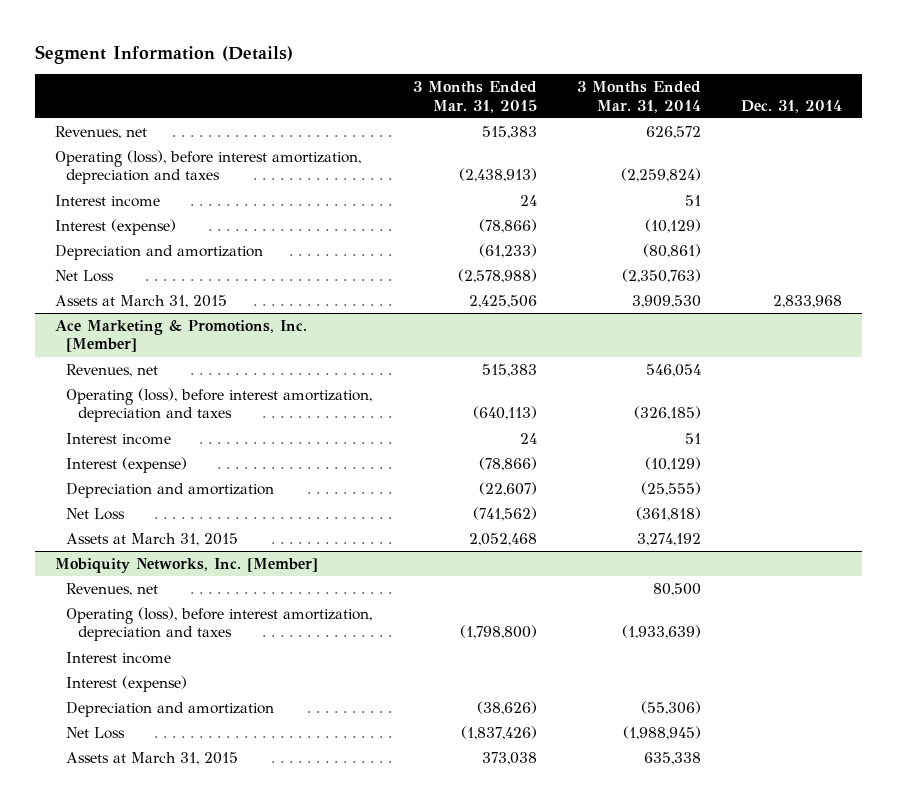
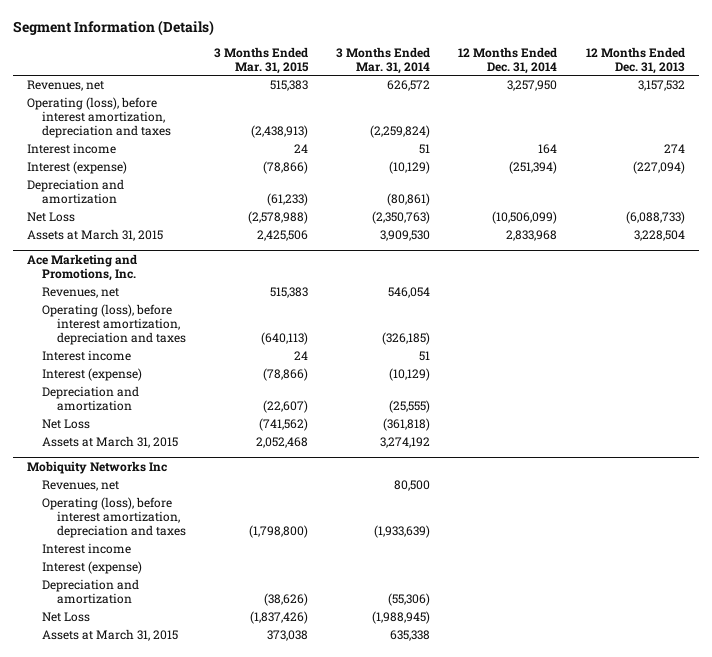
[741,99,843,113] Dec. 31, 2014 -> none
none -> [458,46,558,74] 12 Months Ended Dec. 31, 2014
none -> [585,46,685,74] 12 Months Ended Dec. 31, 2013
[54,319,307,353] Ace Marketing & Promotions, Inc. [Member] -> [27,254,138,281] Ace Marketing and Promotions, Inc.
[54,557,318,573] Mobiquity Networks, Inc. [Member] -> [27,461,168,475] Mobiquity Networks Inc

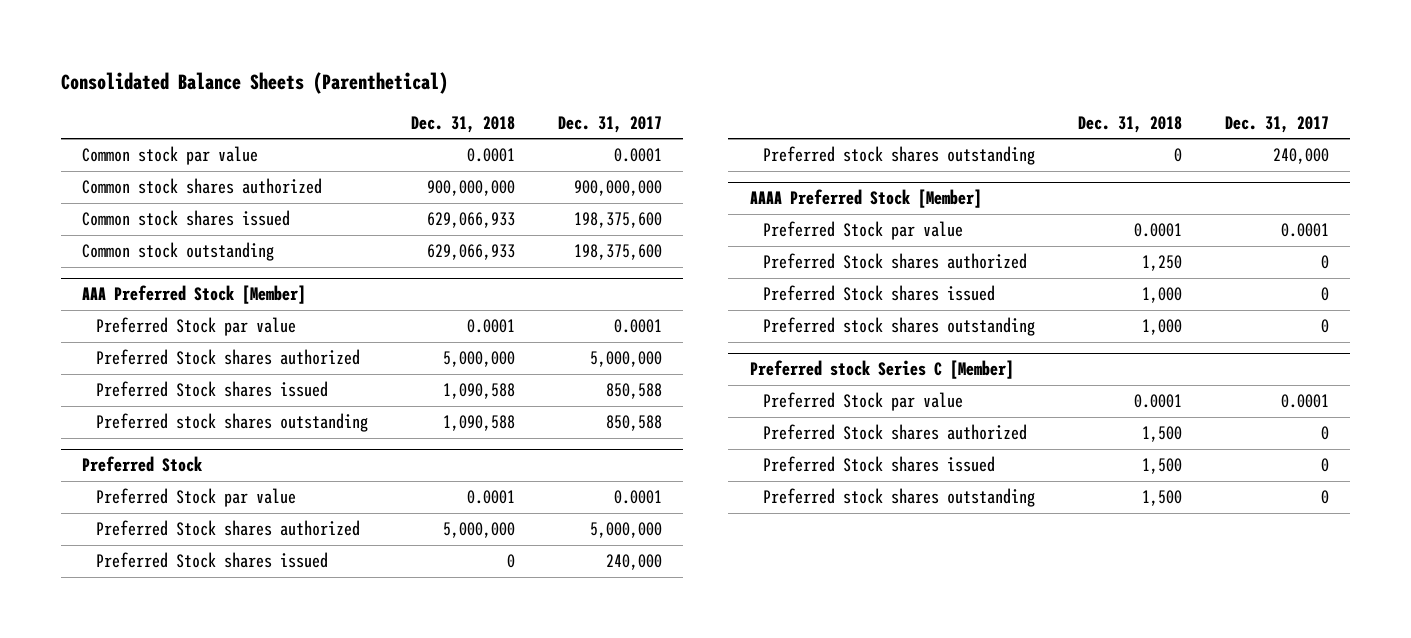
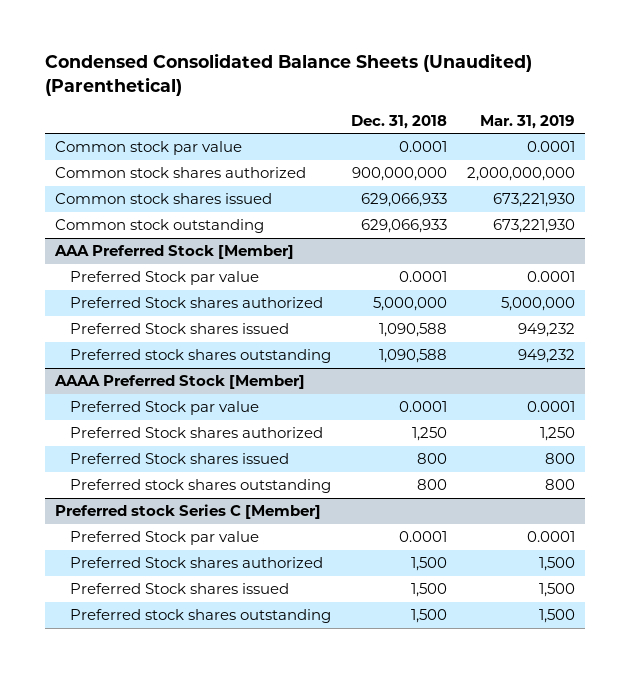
[60,71,448,94] Consolidated Balance Sheets (Parenthetical) -> [44,53,532,96] Condensed Consolidated Balance Sheets (Unaudited) (Parenthetical)
[557,115,662,133] Dec. 31, 2017 -> none
none -> [480,114,576,129] Mar. 31, 2019
[82,456,204,473] Preferred Stock -> none
[95,488,296,508] Preferred Stock par value -> none
[95,520,360,537] Preferred Stock shares authorized -> none
[95,552,328,569] Preferred Stock shares issued -> none
[762,146,1035,166] Preferred stock shares outstanding -> none
[1141,287,1182,304] 1,000 -> [416,453,447,465] 800
[1141,319,1182,336] 1,000 -> [416,479,447,491] 800

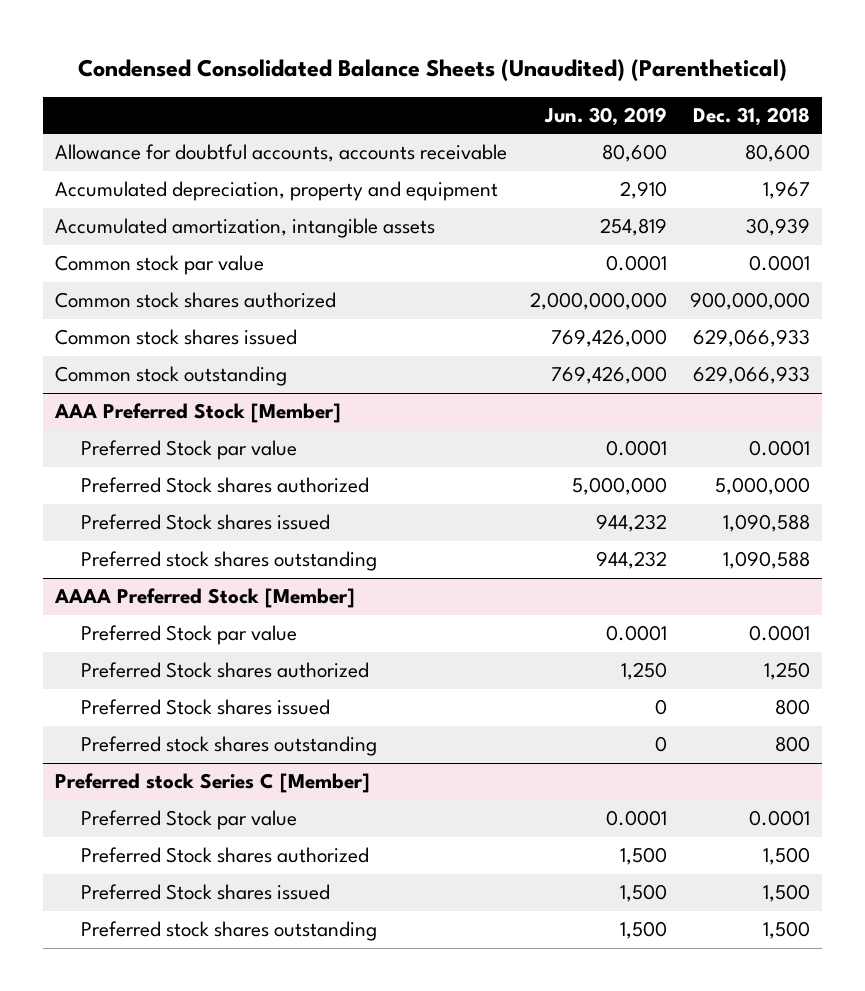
[480,114,576,129] Mar. 31, 2019 -> none
none -> [544,106,668,126] Jun. 30, 2019
none -> [54,144,507,163] Allowance for doubtful accounts, accounts receivable
none -> [54,181,498,202] Accumulated depreciation, property and equipment
none -> [54,218,435,239] Accumulated amortization, intangible assets

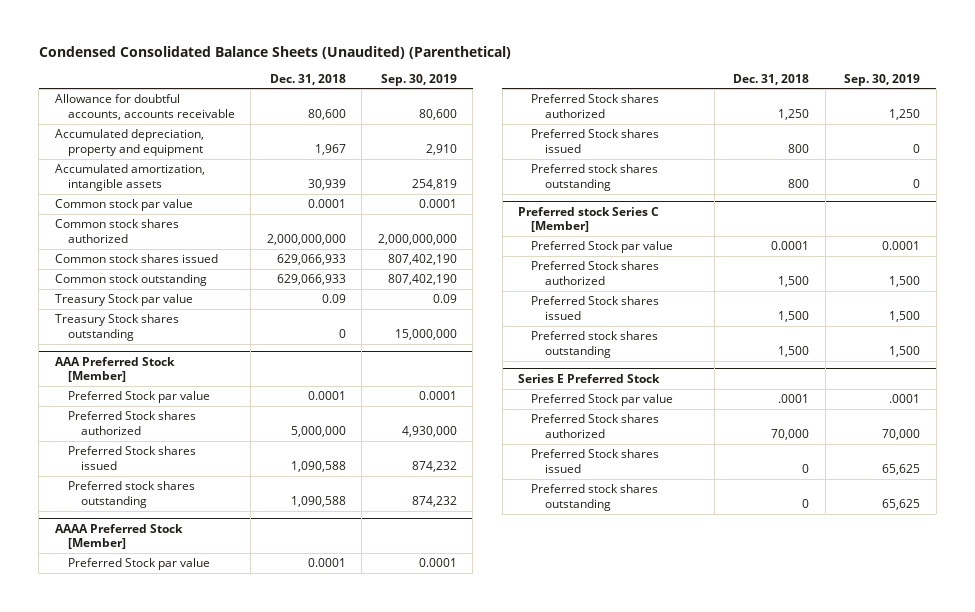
[544,106,668,126] Jun. 30, 2019 -> none
none -> [380,73,457,86] Sep. 30, 2019
[690,292,811,311] 900,000,000 -> [266,233,346,245] 2,000,000,000
none -> [54,294,193,307] Treasury Stock par value
none -> [54,314,179,341] Treasury Stock shares outstanding
none -> [518,373,661,383] Series E Preferred Stock
none -> [531,394,674,407] Preferred Stock par value
none -> [531,414,660,438] Preferred Stock shares authorized
none -> [531,449,660,473] Preferred Stock shares issued
none -> [531,484,659,511] Preferred stock shares outstanding

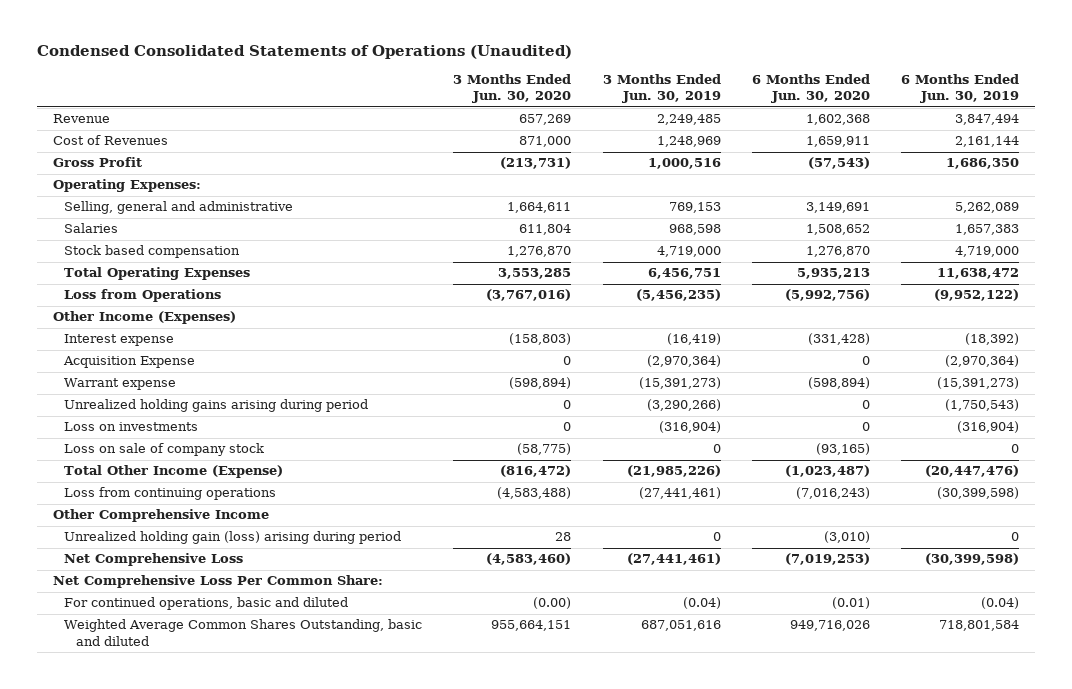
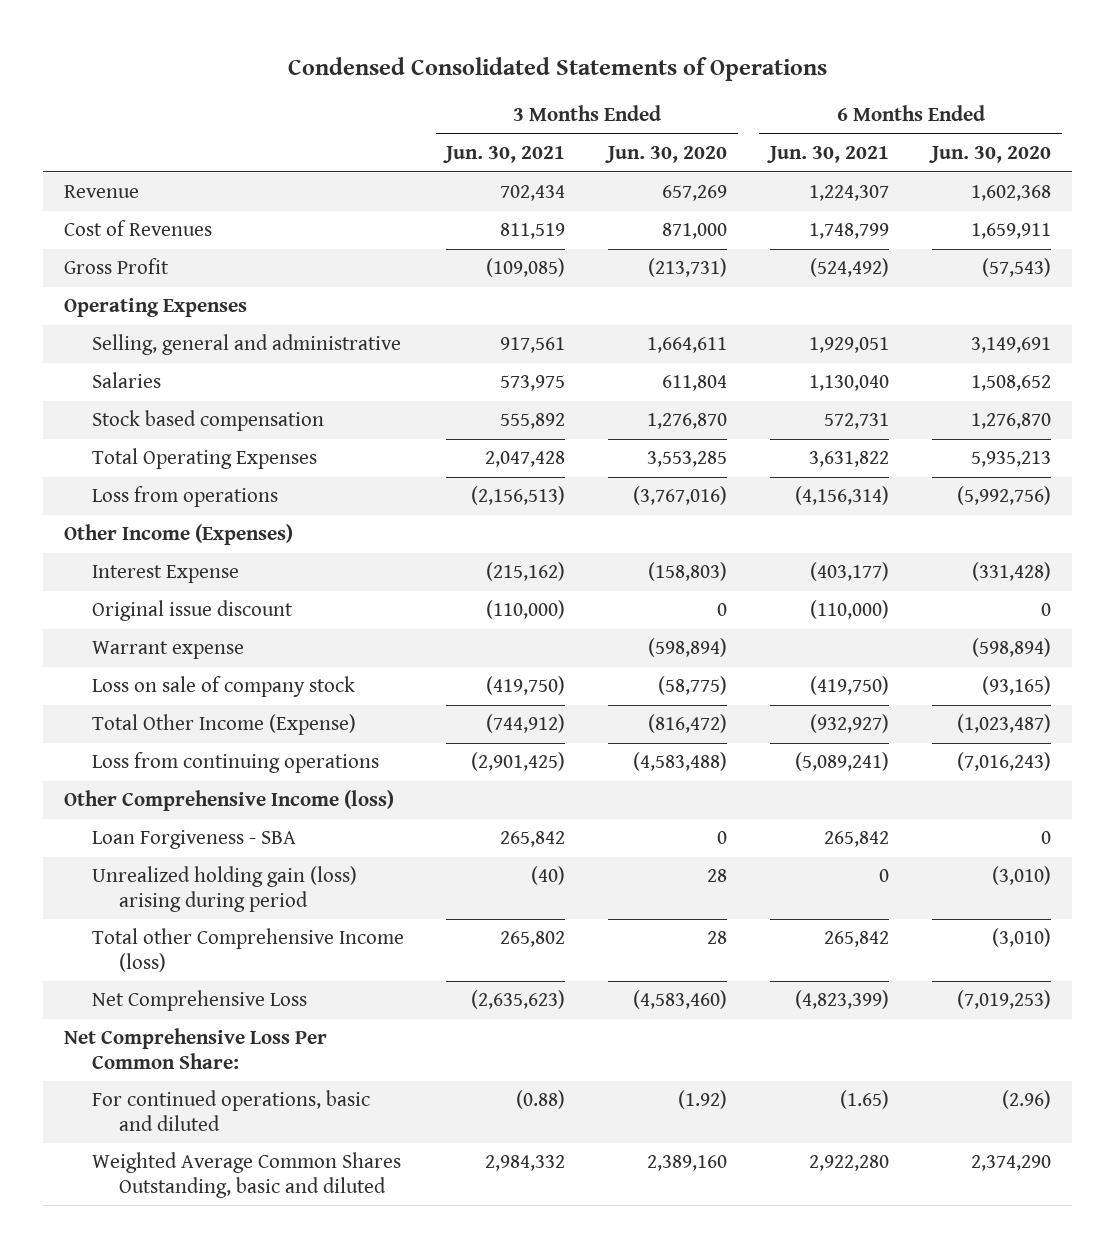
[36,45,572,60] Condensed Consolidated Statements of Operations (Unaudited) -> [287,57,827,82] Condensed Consolidated Statements of Operations
[602,74,721,104] 3 Months Ended Jun. 30, 2019 -> none
[901,74,1020,104] 6 Months Ended Jun. 30, 2019 -> none
none -> [443,146,566,164] Jun. 30, 2021
none -> [767,146,890,164] Jun. 30, 2021
[52,179,201,193] Operating Expenses: -> [64,298,248,318] Operating Expenses
[64,289,222,303] Loss from Operations -> [91,486,278,508] Loss from operations
[63,356,196,369] Acquisition Expense -> none
[64,334,175,347] Interest expense -> [91,565,239,584] Interest Expense
none -> [91,600,293,622] Original issue discount
[64,399,369,413] Unrealized holding gains arising during period -> none
[64,422,199,432] Loss on investments -> none
[52,509,269,523] Other Comprehensive Income -> [64,790,395,812] Other Comprehensive Income (loss)
none -> [91,830,296,850] Loan Forgiveness - SBA
none -> [91,928,404,973] Total other Comprehensive Income (loss)
[533,597,572,610] (0.00) -> [678,1090,728,1110] (1.92)
[831,597,870,610] (0.01) -> [1002,1090,1052,1110] (2.96)
[491,620,572,632] 955,664,151 -> [647,1155,728,1172] 2,389,160
[789,620,870,632] 949,716,026 -> [971,1155,1052,1172] 2,374,290

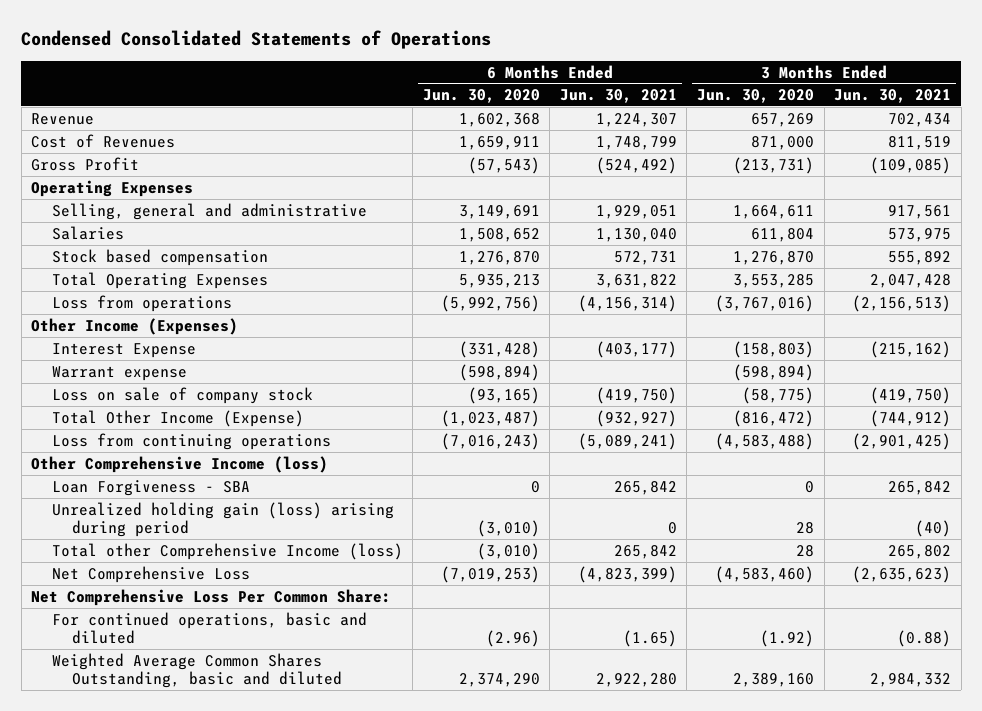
[91,600,293,622] Original issue discount -> none

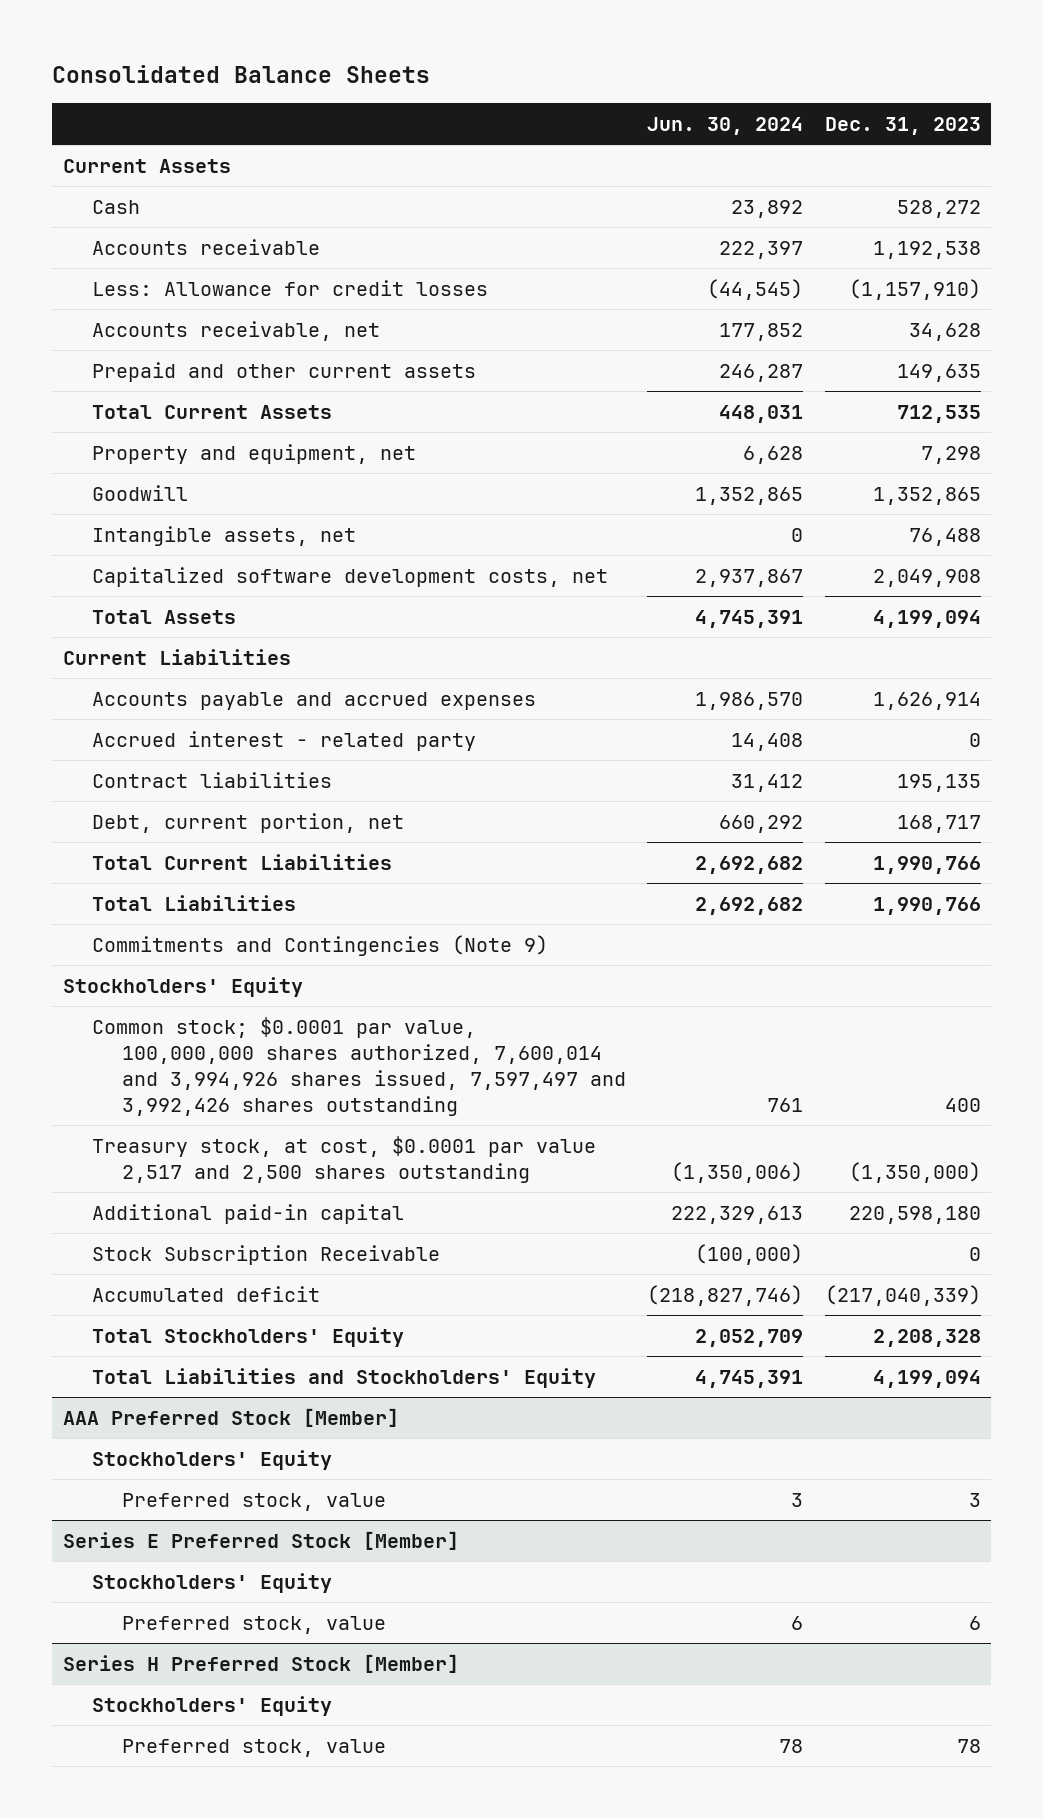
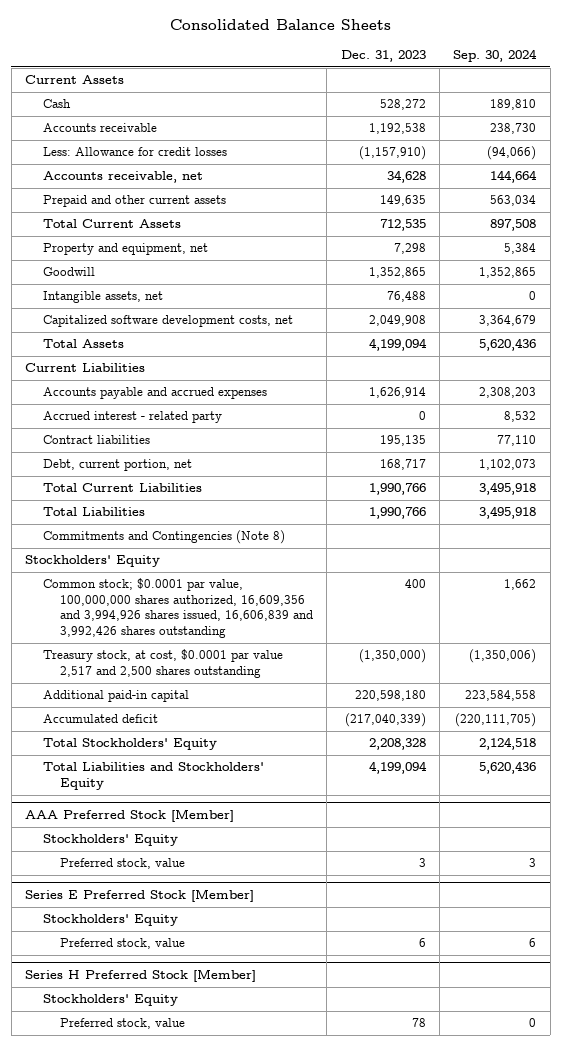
[647,117,804,136] Jun. 30, 2024 -> none
none -> [453,49,538,63] Sep. 30, 2024
[92,934,549,956] Commitments and Contingencies (Note 9) -> [42,530,285,545] Commitments and Contingencies (Note 8)
[92,1016,626,1117] Common stock; $0.0001 par value, 100,000,000 shares authorized, 7,600,014 and 3,994,926 shares issued, 7,597,497 and 3,992,426 shares outstanding -> [42,578,314,638] Common stock; $0.0001 par value, 100,000,000 shares authorized, 16,609,356 and 3,994,926 shares issued, 16,606,839 and 3,992,426 shares outstanding
[92,1244,441,1265] Stock Subscription Receivable -> none

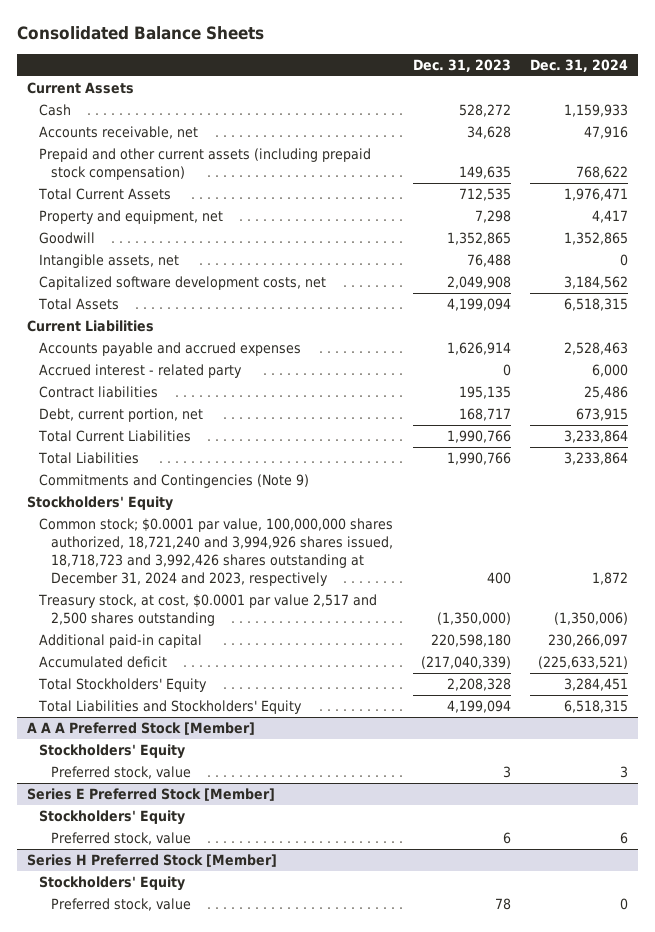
[453,49,538,63] Sep. 30, 2024 -> none
none -> [529,58,628,72] Dec. 31, 2024
[42,123,157,133] Accounts receivable -> none
[42,147,227,157] Less: Allowance for credit losses -> none
[42,195,226,208] Prepaid and other current assets -> [39,148,372,181] Prepaid and other current assets (including prepaid stock compensation)
[42,530,285,545] Commitments and Contingencies (Note 8) -> [39,474,310,489] Commitments and Contingencies (Note 9)
[42,578,314,638] Common stock; $0.0001 par value, 100,000,000 shares authorized, 16,609,356 and 3,994,926 shares issued, 16,606,839 and 3,992,426 shares outstanding -> [39,518,394,586] Common stock; $0.0001 par value, 100,000,000 shares authorized, 18,721,240 and 3,994,926 shares issued, 18,718,723 and 3,992,426 shares outstanding at December 31, 2024 and 2023, respectively
[24,809,234,823] AAA Preferred Stock [Member] -> [26,722,255,736] A A A Preferred Stock [Member]

